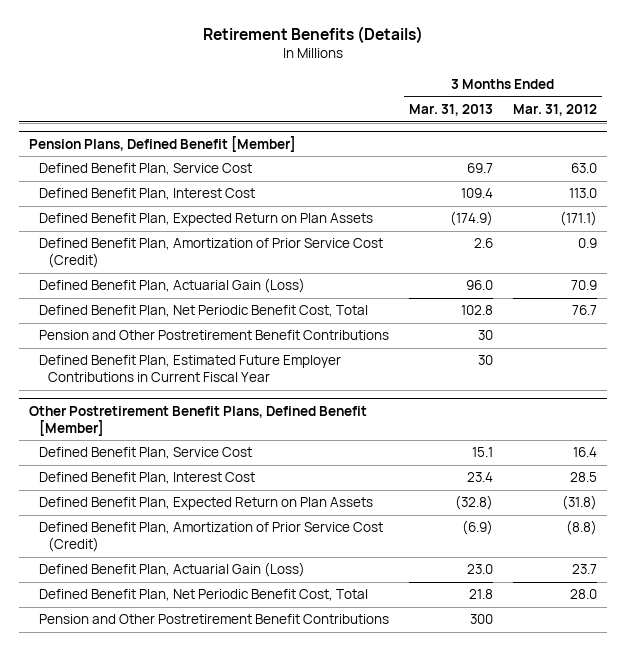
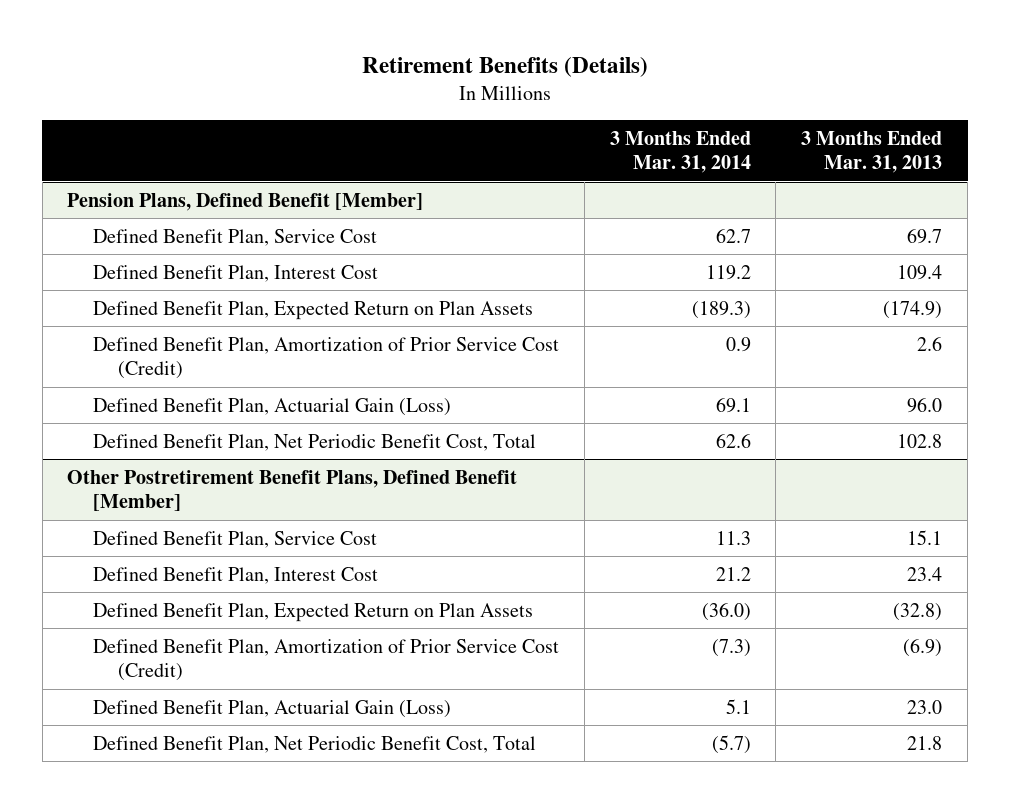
[512,103,597,116] Mar. 31, 2012 -> none
none -> [609,130,751,174] 3 Months Ended Mar. 31, 2014
[38,330,389,341] Pension and Other Postretirement Benefit Contributions -> none
[38,355,341,383] Defined Benefit Plan, Estimated Future Employer Contributions in Current Fiscal Year -> none
[38,614,389,625] Pension and Other Postretirement Benefit Contributions -> none

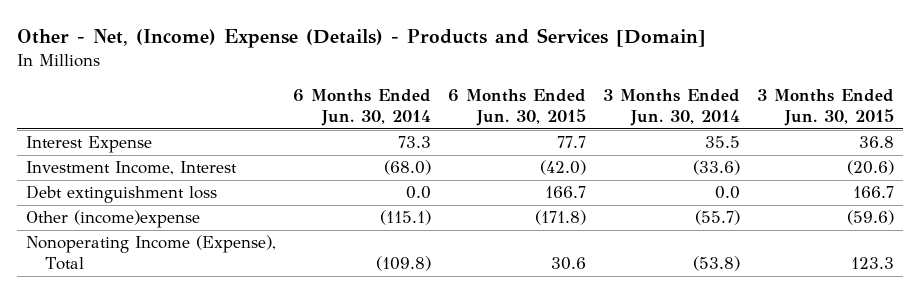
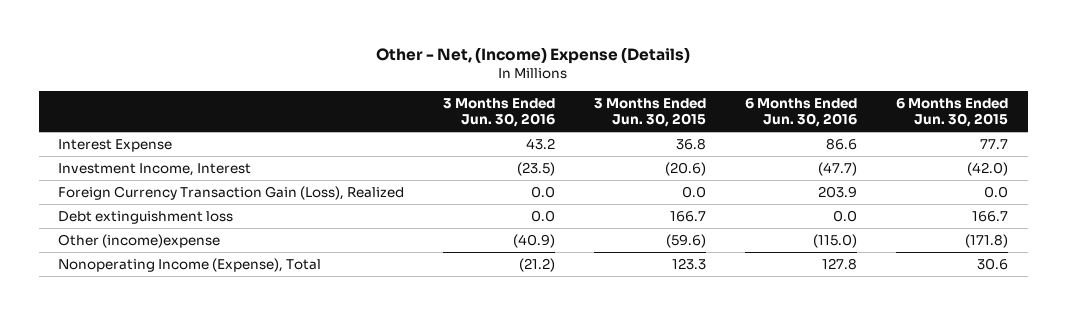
[17,28,707,49] Other - Net, (Income) Expense (Details) - Products and Services [Domain] -> [376,46,691,64] Other - Net, (Income) Expense (Details)
[292,89,431,126] 6 Months Ended Jun. 30, 2014 -> none
[603,89,741,126] 3 Months Ended Jun. 30, 2014 -> none
none -> [443,98,556,128] 3 Months Ended Jun. 30, 2016
none -> [745,98,858,128] 6 Months Ended Jun. 30, 2016
none -> [58,186,405,201] Foreign Currency Transaction Gain (Loss), Realized

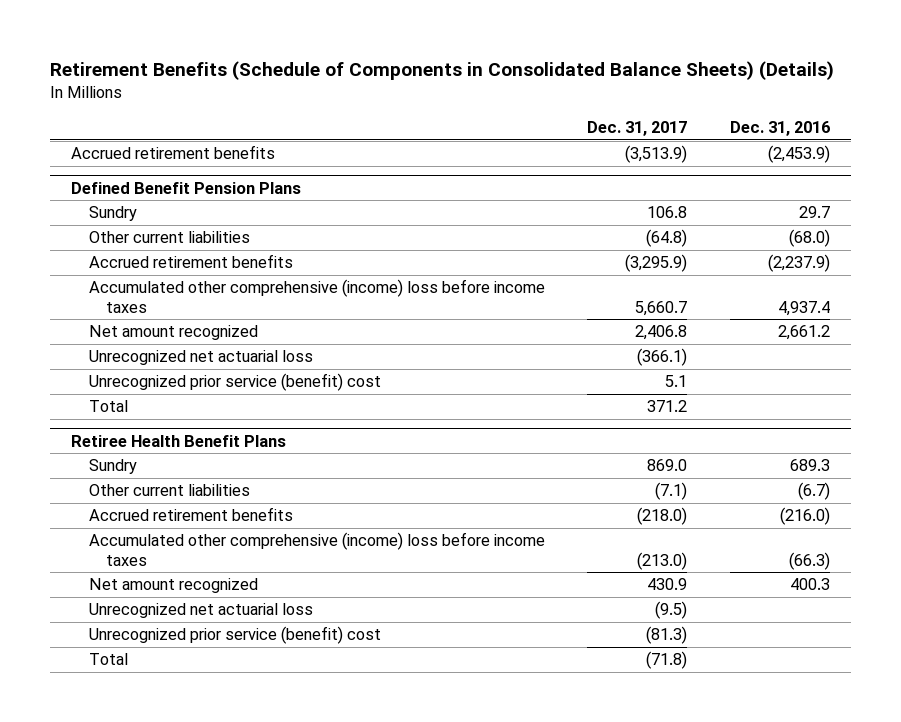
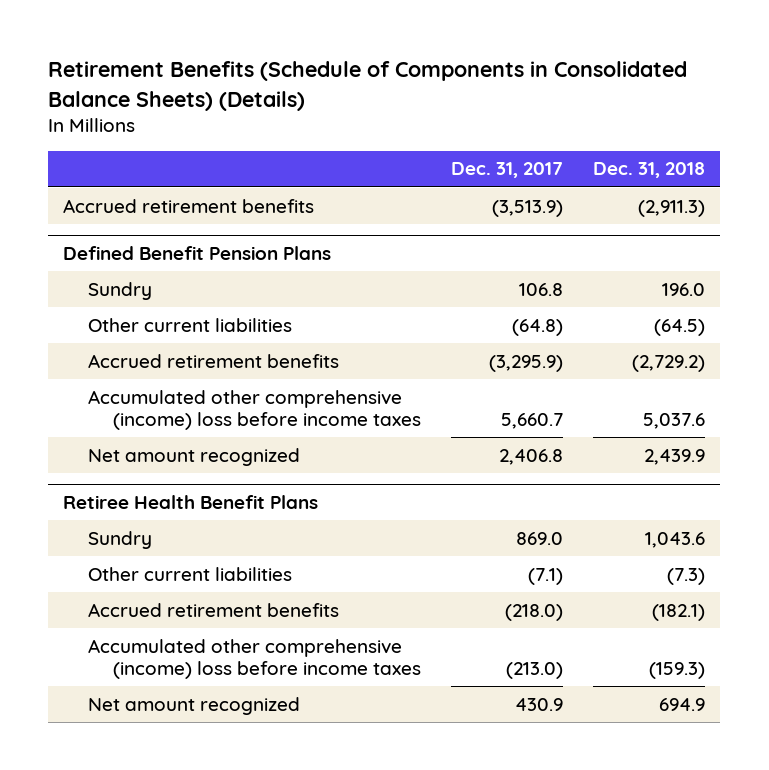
[729,121,830,137] Dec. 31, 2016 -> none
none -> [593,162,706,179] Dec. 31, 2018
[88,350,313,366] Unrecognized net actuarial loss -> none
[88,373,381,392] Unrecognized prior service (benefit) cost -> none
[88,400,128,413] Total -> none
[88,603,313,619] Unrecognized net actuarial loss -> none
[88,626,381,645] Unrecognized prior service (benefit) cost -> none
[88,653,128,666] Total -> none

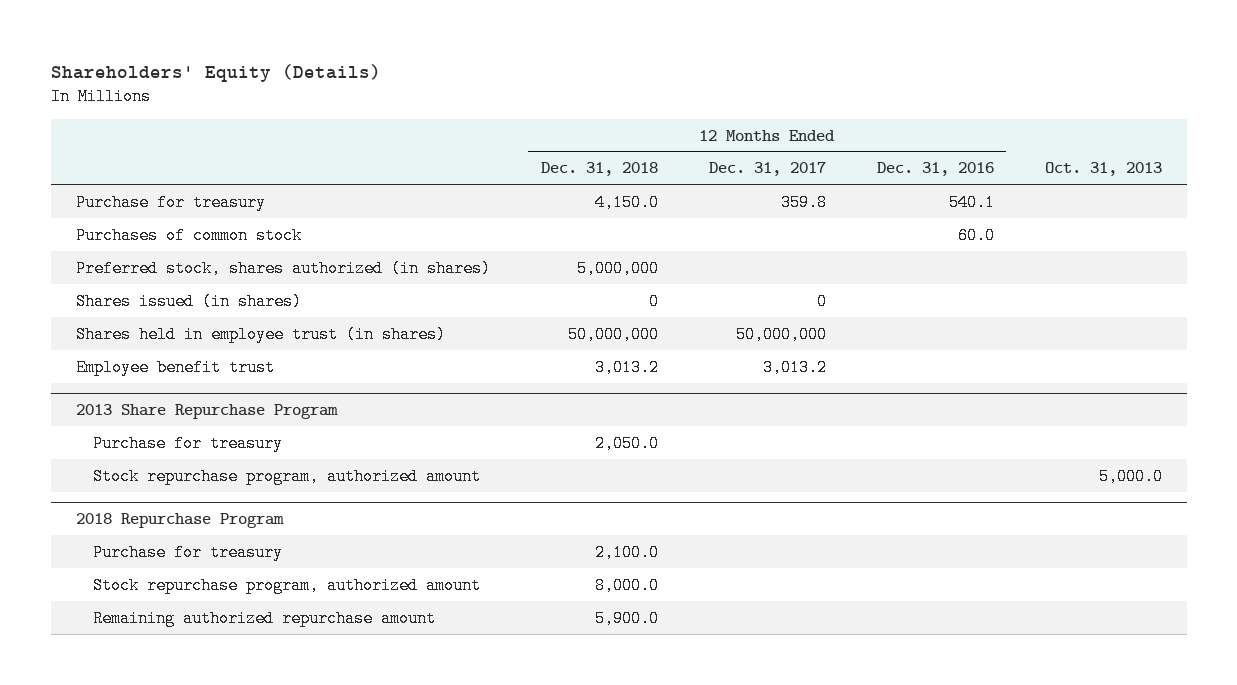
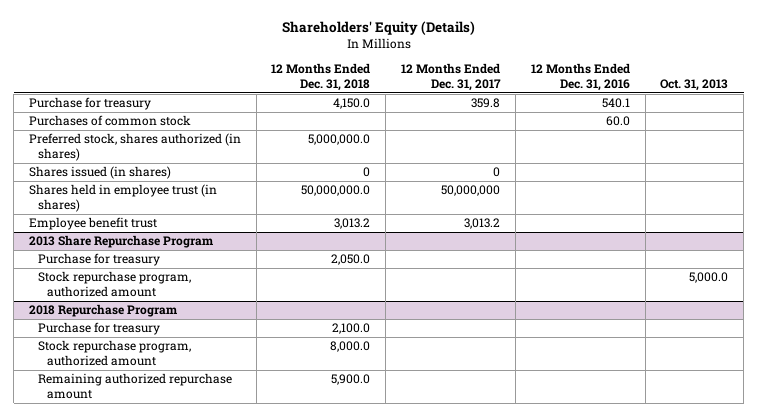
[576,259,659,277] 5,000,000 -> [308,134,371,146] 5,000,000.0
[567,325,659,343] 50,000,000 -> [301,185,371,197] 50,000,000.0

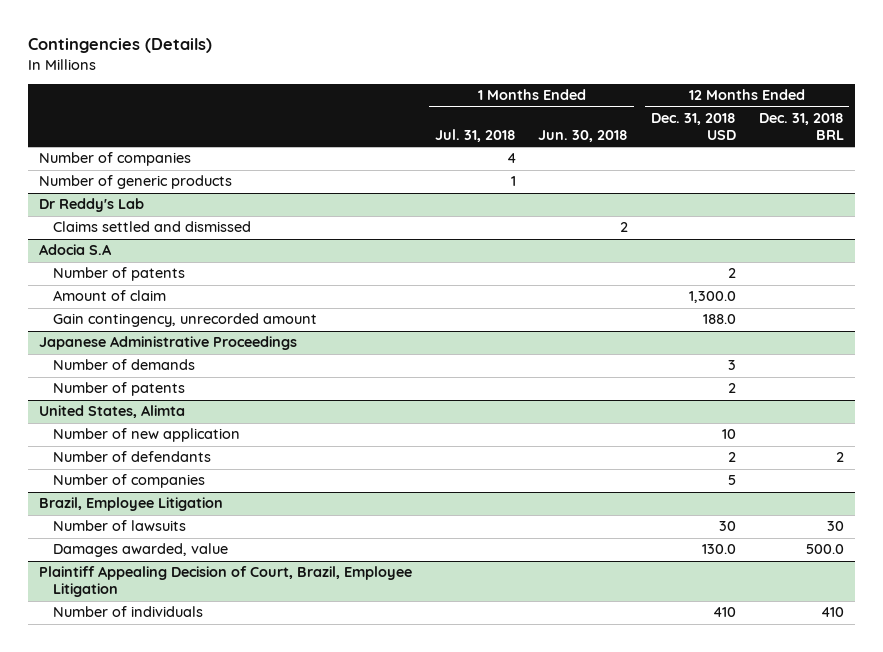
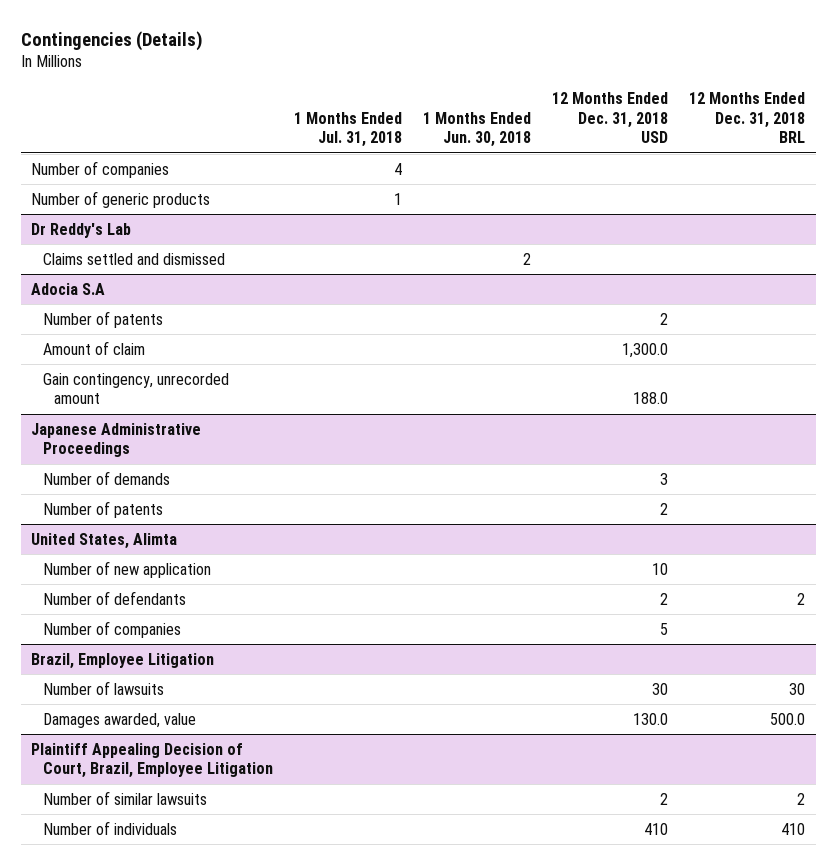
none -> [42,790,207,805] Number of similar lawsuits

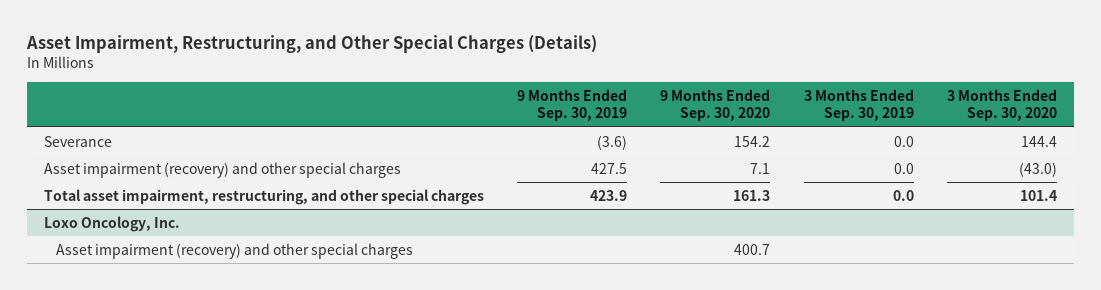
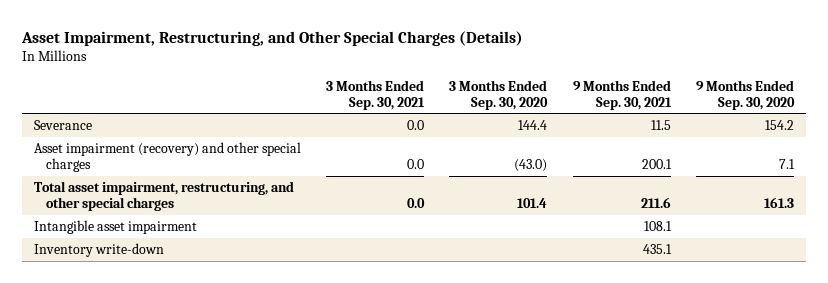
[517,89,628,122] 9 Months Ended Sep. 30, 2019 -> none
[803,89,914,122] 3 Months Ended Sep. 30, 2019 -> none
none -> [326,79,426,110] 3 Months Ended Sep. 30, 2021
none -> [572,79,672,110] 9 Months Ended Sep. 30, 2021
[43,215,180,232] Loxo Oncology, Inc. -> none
[56,242,414,259] Asset impairment (recovery) and other special charges -> none
none -> [34,220,198,235] Intangible asset impairment
none -> [34,243,165,258] Inventory write-down

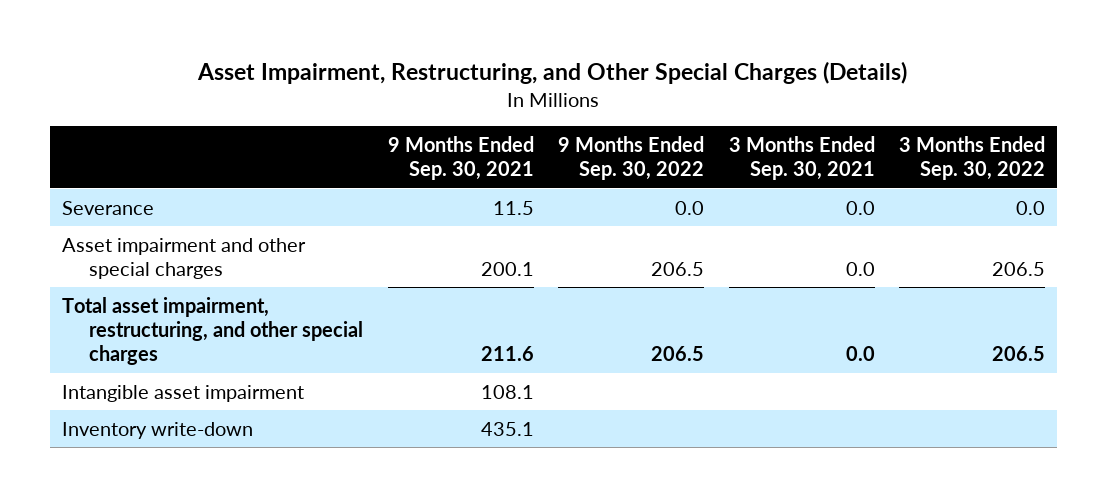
[449,79,549,110] 3 Months Ended Sep. 30, 2020 -> none
[695,79,795,110] 9 Months Ended Sep. 30, 2020 -> none
none -> [558,135,705,181] 9 Months Ended Sep. 30, 2022
none -> [898,135,1045,181] 3 Months Ended Sep. 30, 2022
[34,142,302,173] Asset impairment (recovery) and other special charges -> [61,237,306,279] Asset impairment and other special charges

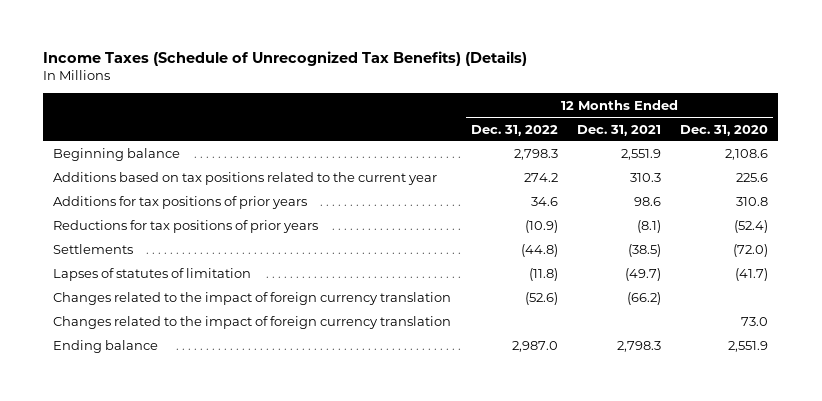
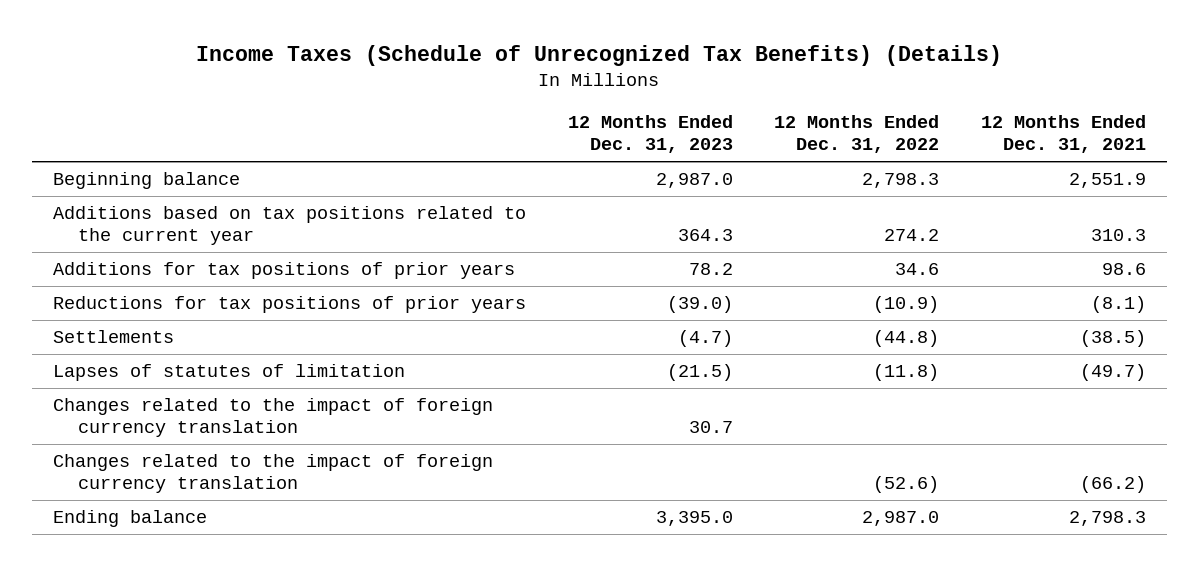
[680,124,769,136] Dec. 31, 2020 -> none
none -> [567,115,733,154] 12 Months Ended Dec. 31, 2023
[53,292,452,306] Changes related to the impact of foreign currency translation -> [53,454,494,494] Changes related to the impact of foreign currency translation

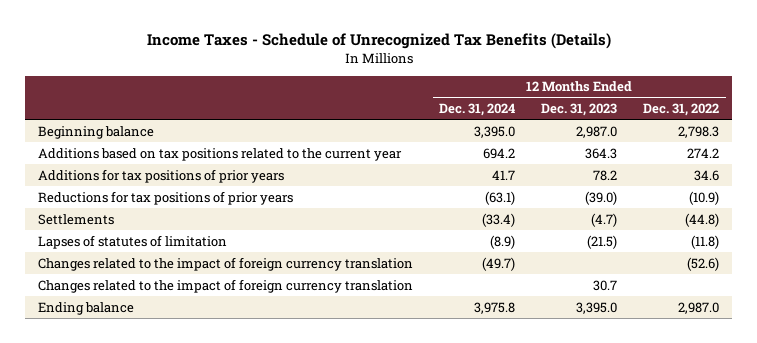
[196,45,1003,67] Income Taxes (Schedule of Unrecognized Tax Benefits) (Details) -> [146,33,611,50] Income Taxes - Schedule of Unrecognized Tax Benefits (Details)
[980,115,1146,154] 12 Months Ended Dec. 31, 2021 -> none
none -> [439,102,516,116] Dec. 31, 2024
[53,398,494,438] Changes related to the impact of foreign currency translation -> [38,278,414,293] Changes related to the impact of foreign currency translation

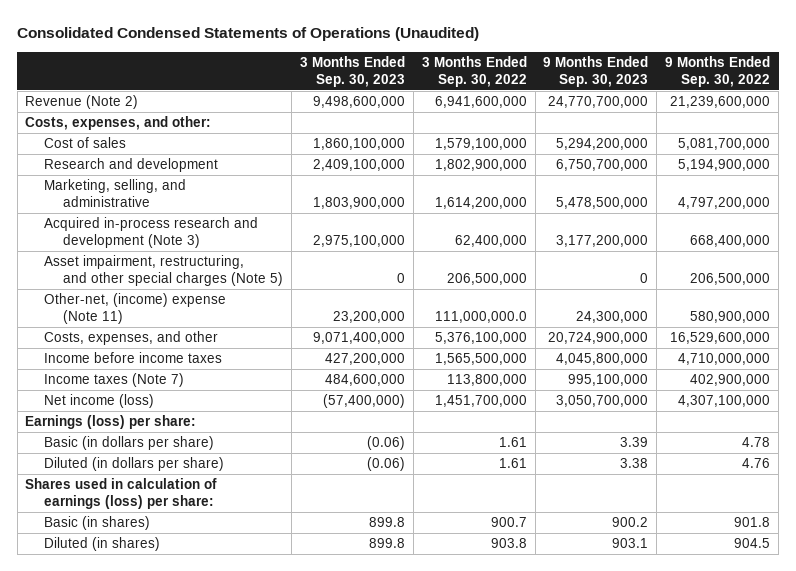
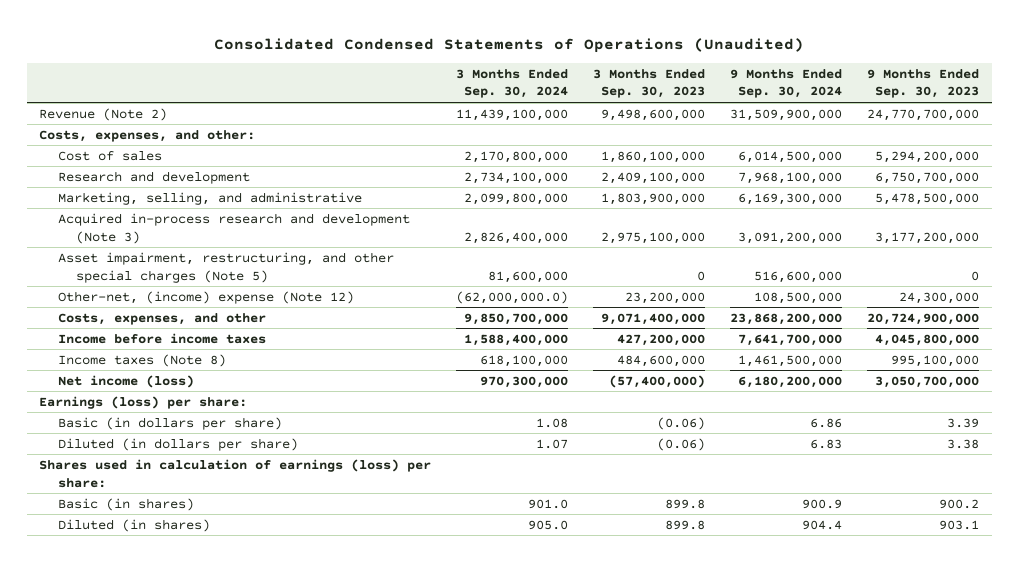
[421,56,527,88] 3 Months Ended Sep. 30, 2022 -> none
[665,56,771,88] 9 Months Ended Sep. 30, 2022 -> none
none -> [456,68,569,99] 3 Months Ended Sep. 30, 2024
none -> [730,68,843,99] 9 Months Ended Sep. 30, 2024
[44,293,227,325] Other-net, (income) expense (Note 11) -> [57,290,354,304] Other-net, (income) expense (Note 12)
[44,373,185,388] Income taxes (Note 7) -> [57,353,226,367] Income taxes (Note 8)

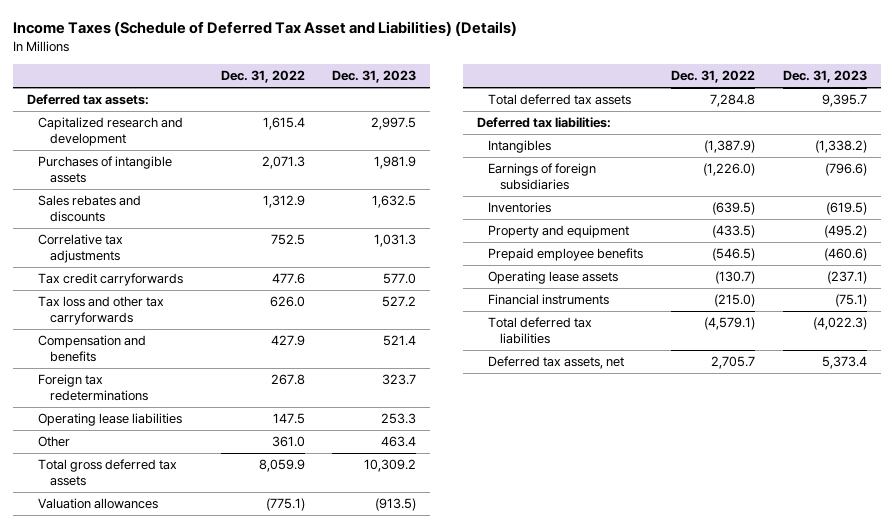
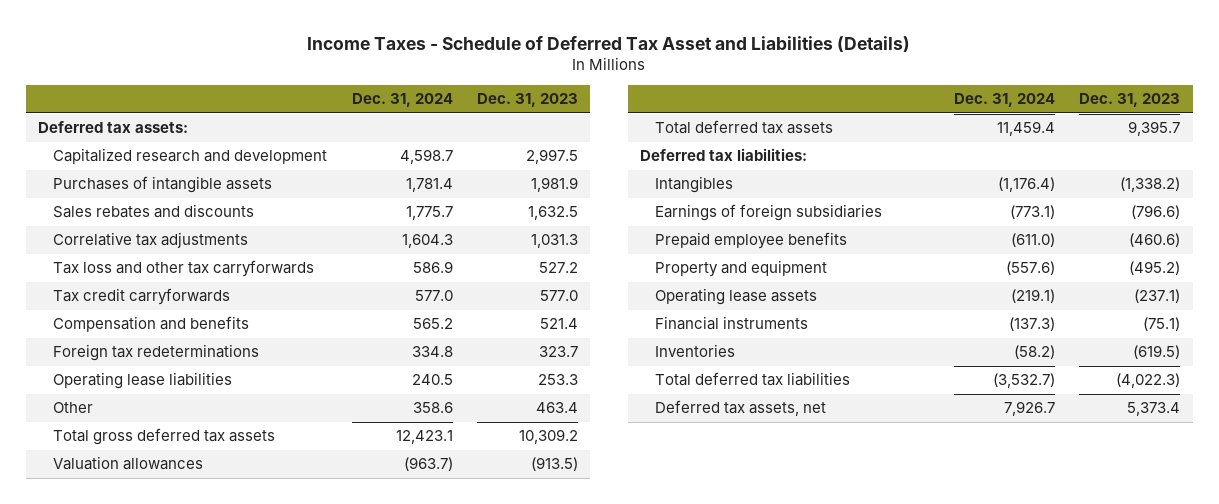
[12,21,517,37] Income Taxes (Schedule of Deferred Tax Asset and Liabilities) (Details) -> [307,35,911,52] Income Taxes - Schedule of Deferred Tax Asset and Liabilities (Details)
[220,70,305,84] Dec. 31, 2022 -> none
none -> [351,93,453,108] Dec. 31, 2024
[38,273,184,287] Tax credit carryforwards -> [52,288,230,306] Tax credit carryforwards
[488,225,630,239] Property and equipment -> [655,260,828,278] Property and equipment
[488,202,552,214] Inventories -> [655,344,736,358] Inventories

